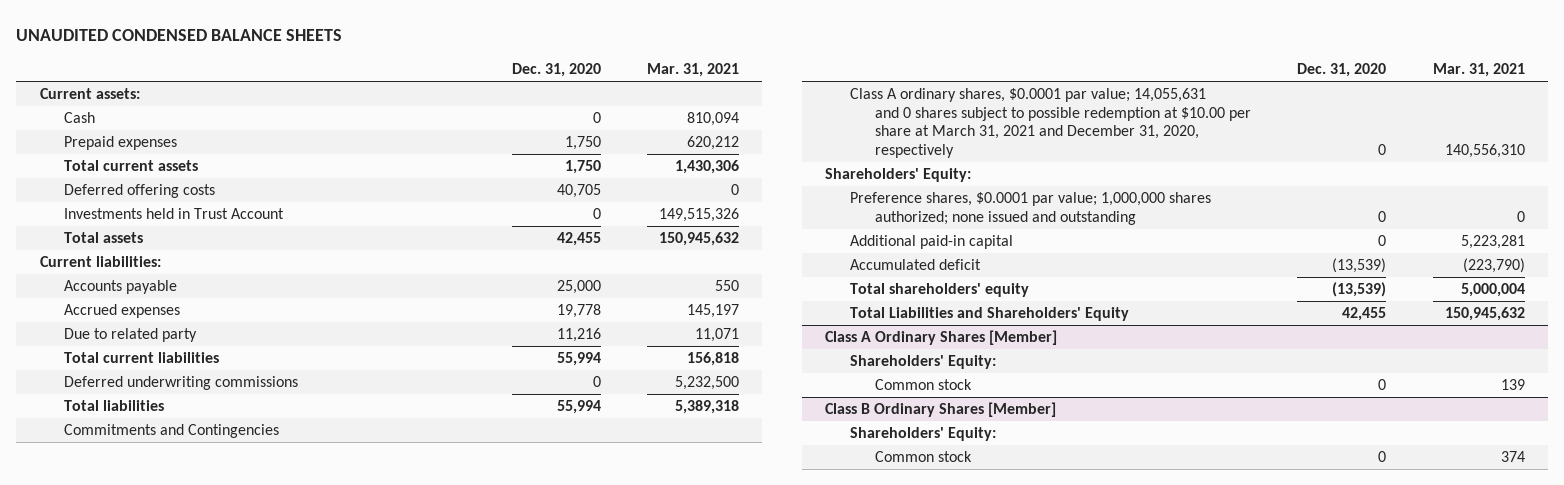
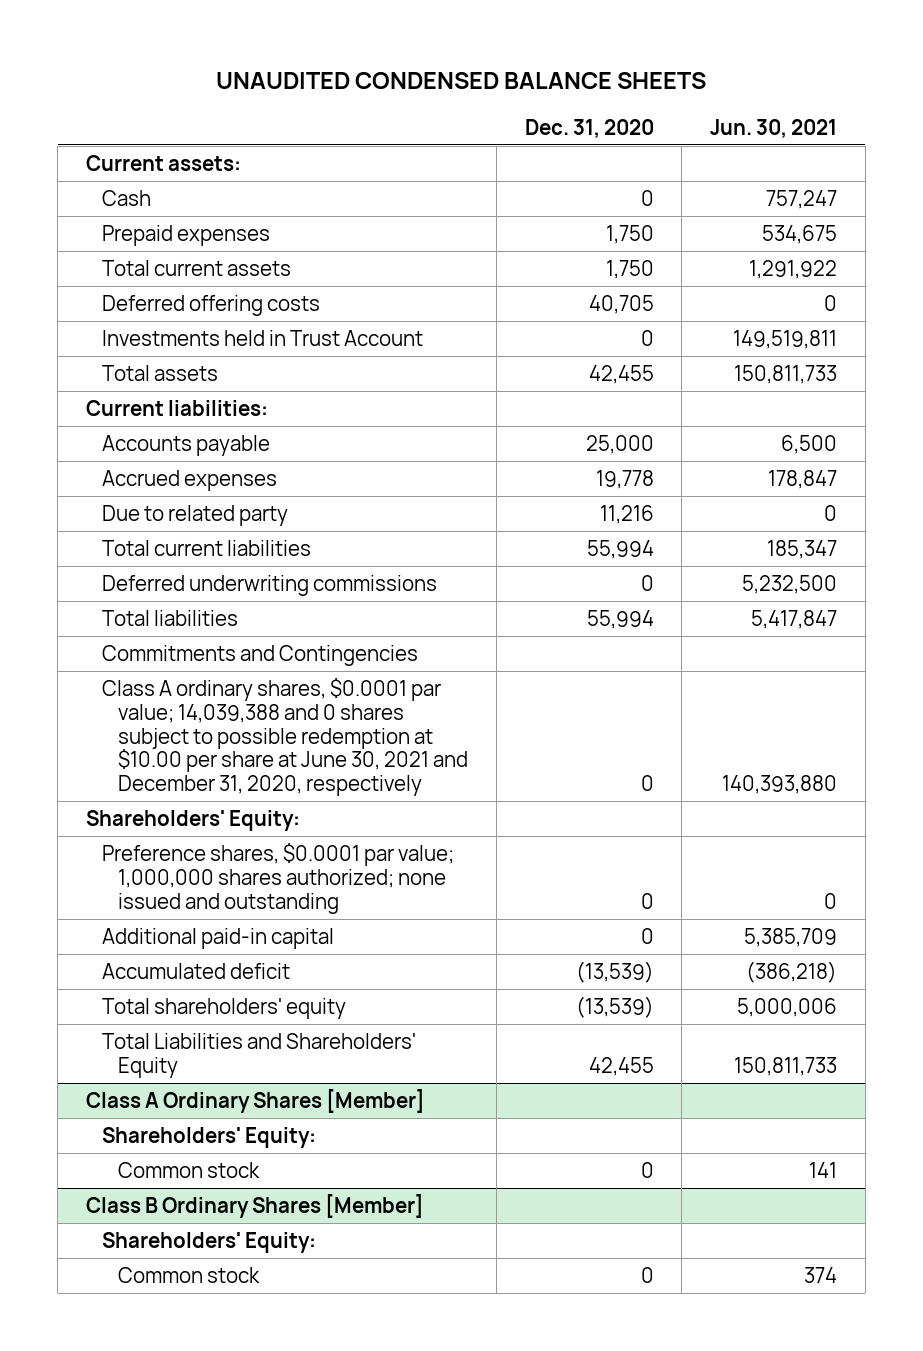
[647,63,740,78] Mar. 31, 2021 -> none
none -> [710,118,838,138] Jun. 30, 2021
[849,88,1251,159] Class A ordinary shares, $0.0001 par value; 14,055,631 and 0 shares subject to possible redemption at $10.00 per share at March 31, 2021 and December 31, 2020, respectively -> [102,677,469,797] Class A ordinary shares, $0.0001 par value; 14,039,388 and 0 shares subject to possible redemption at $10.00 per share at June 30, 2021 and December 31, 2020, respectively

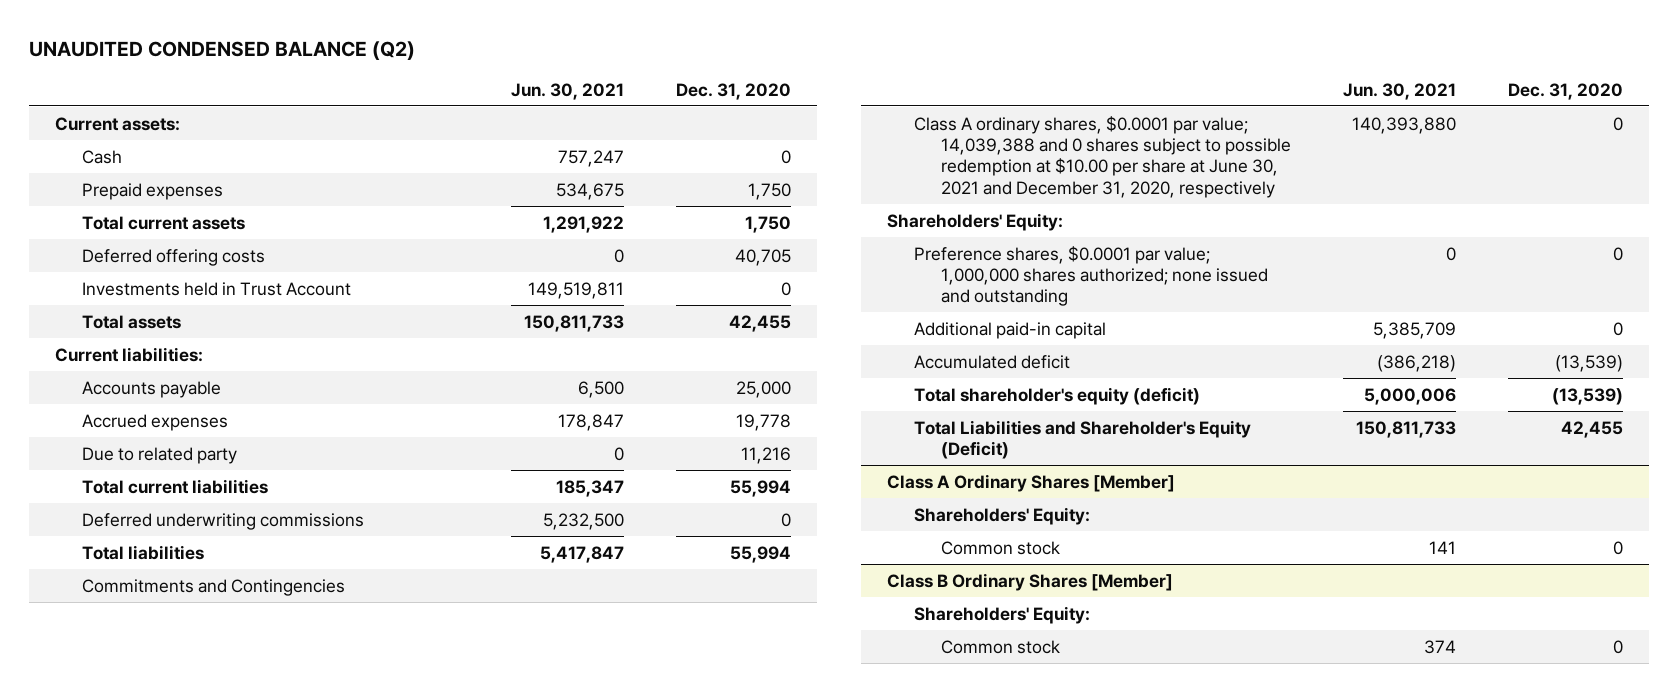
[216,72,707,90] UNAUDITED CONDENSED BALANCE SHEETS -> [28,40,415,60] UNAUDITED CONDENSED BALANCE (Q2)
[102,997,347,1019] Total shareholders' equity -> [913,386,1200,405] Total shareholder's equity (deficit)
[102,1032,417,1078] Total Liabilities and Shareholders' Equity -> [913,419,1251,459] Total Liabilities and Shareholder's Equity (Deficit)

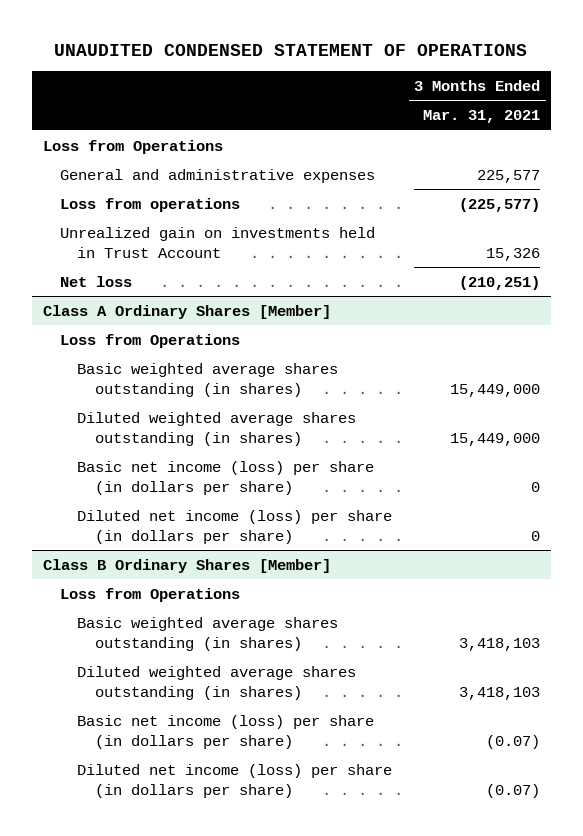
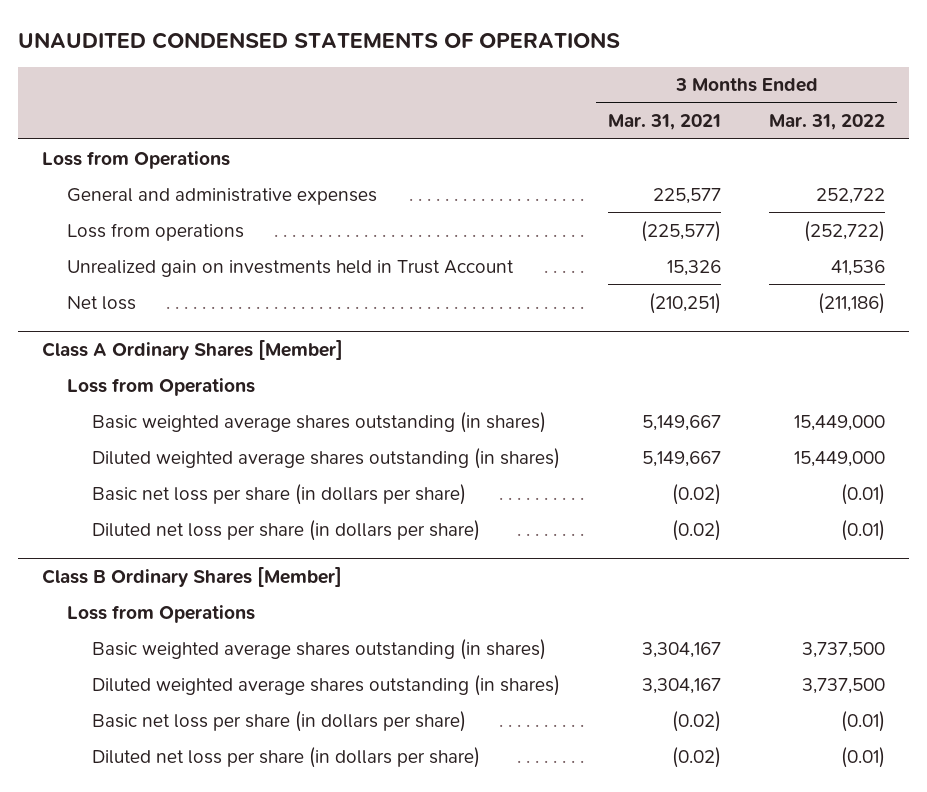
[54,43,528,56] UNAUDITED CONDENSED STATEMENT OF OPERATIONS -> [18,31,621,49] UNAUDITED CONDENSED STATEMENTS OF OPERATIONS
none -> [769,114,886,131] Mar. 31, 2022
[450,383,541,397] 15,449,000 -> [642,414,722,431] 5,149,667
[450,432,541,446] 15,449,000 -> [642,450,722,467] 5,149,667
[77,460,375,495] Basic net income (loss) per share (in dollars per share) -> [91,483,466,505] Basic net loss per share (in dollars per share)
[531,481,541,492] 0 -> [672,483,722,505] (0.02)
[77,509,393,544] Diluted net income (loss) per share (in dollars per share) -> [91,519,480,541] Diluted net loss per share (in dollars per share)
[531,530,541,541] 0 -> [672,519,722,541] (0.02)
[459,637,541,651] 3,418,103 -> [642,641,722,658] 3,304,167
[459,686,541,700] 3,418,103 -> [642,677,722,694] 3,304,167
[77,714,375,749] Basic net income (loss) per share (in dollars per share) -> [91,710,466,732] Basic net loss per share (in dollars per share)
[486,734,541,749] (0.07) -> [672,710,722,732] (0.02)
[77,763,393,798] Diluted net income (loss) per share (in dollars per share) -> [91,746,480,768] Diluted net loss per share (in dollars per share)
[486,783,541,798] (0.07) -> [672,746,722,768] (0.02)

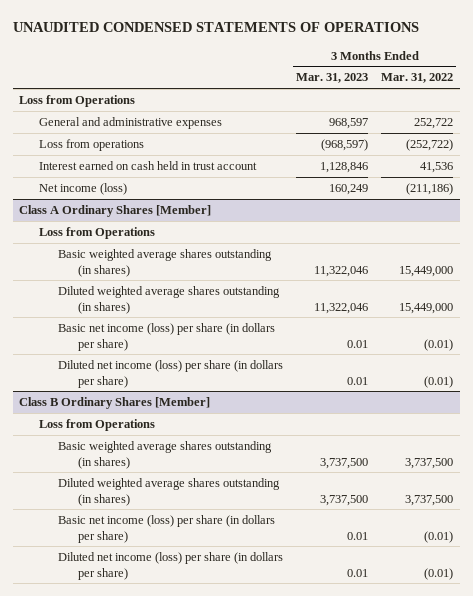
[608,114,722,131] Mar. 31, 2021 -> none
none -> [296,73,369,84] Mar. 31, 2023
[66,259,514,277] Unrealized gain on investments held in Trust Account -> [38,160,257,170] Interest earned on cash held in trust account
[66,295,136,310] Net loss -> [38,182,127,195] Net income (loss)
[91,483,466,505] Basic net loss per share (in dollars per share) -> [58,322,276,351] Basic net income (loss) per share (in dollars per share)
[91,519,480,541] Diluted net loss per share (in dollars per share) -> [58,359,284,388] Diluted net income (loss) per share (in dollars per share)
[91,710,466,732] Basic net loss per share (in dollars per share) -> [58,514,276,543] Basic net income (loss) per share (in dollars per share)
[91,746,480,768] Diluted net loss per share (in dollars per share) -> [58,551,284,580] Diluted net income (loss) per share (in dollars per share)

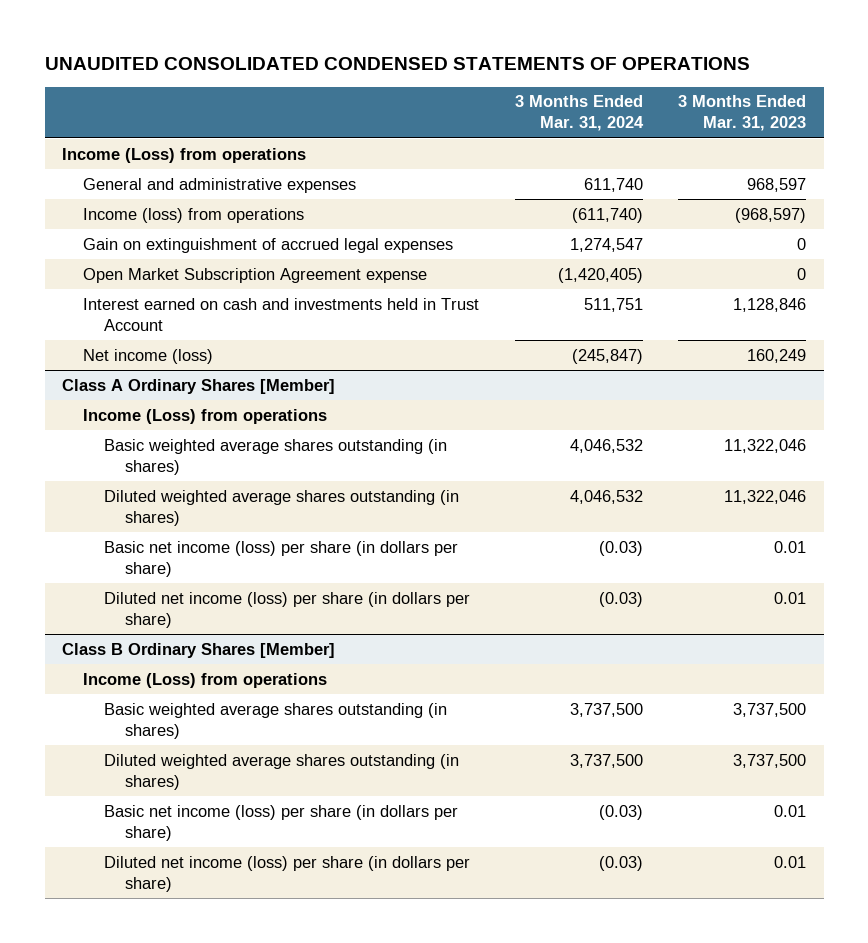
[12,22,419,33] UNAUDITED CONDENSED STATEMENTS OF OPERATIONS -> [44,57,750,71] UNAUDITED CONSOLIDATED CONDENSED STATEMENTS OF OPERATIONS
[381,73,454,84] Mar. 31, 2022 -> none
none -> [514,95,644,132] 3 Months Ended Mar. 31, 2024
[19,94,136,107] Loss from Operations -> [62,147,307,163] Income (Loss) from operations
[38,138,144,151] Loss from operations -> [83,207,305,223] Income (loss) from operations
none -> [83,237,454,253] Gain on extinguishment of accrued legal expenses
none -> [83,267,428,283] Open Market Subscription Agreement expense
[38,160,257,170] Interest earned on cash held in trust account -> [83,297,480,331] Interest earned on cash and investments held in Trust Account
[38,226,155,239] Loss from Operations -> [83,408,328,424] Income (Loss) from operations
[38,418,155,431] Loss from Operations -> [83,672,328,688] Income (Loss) from operations

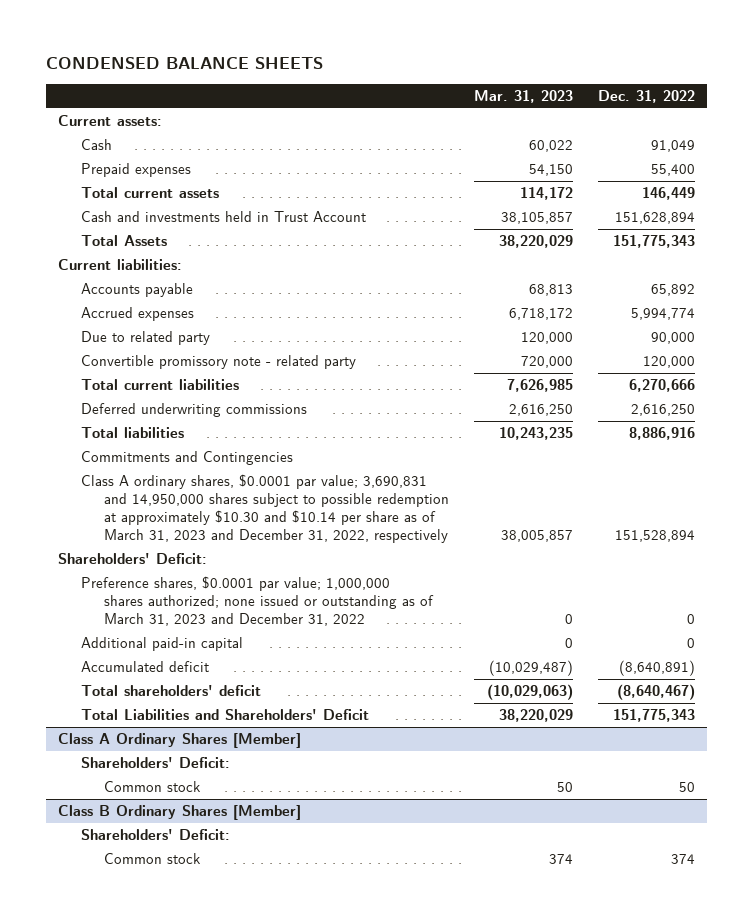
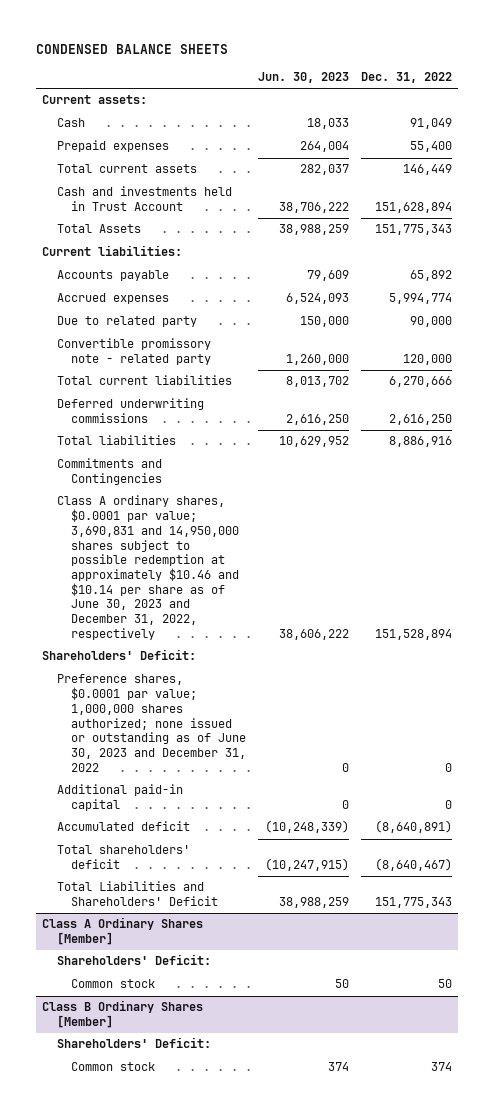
[473,89,573,103] Mar. 31, 2023 -> none
none -> [258,72,350,84] Jun. 30, 2023
[81,474,450,544] Class A ordinary shares, $0.0001 par value; 3,690,831 and 14,950,000 shares subject to possible redemption at approximately $10.30 and $10.14 per share as of March 31, 2023 and December 31, 2022, respectively -> [56,495,240,640] Class A ordinary shares, $0.0001 par value; 3,690,831 and 14,950,000 shares subject to possible redemption at approximately $10.46 and $10.14 per share as of June 30, 2023 and December 31, 2022, respectively
[81,576,435,627] Preference shares, $0.0001 par value; 1,000,000 shares authorized; none issued or outstanding as of March 31, 2023 and December 31, 2022 -> [56,674,247,772] Preference shares, $0.0001 par value; 1,000,000 shares authorized; none issued or outstanding as of June 30, 2023 and December 31, 2022

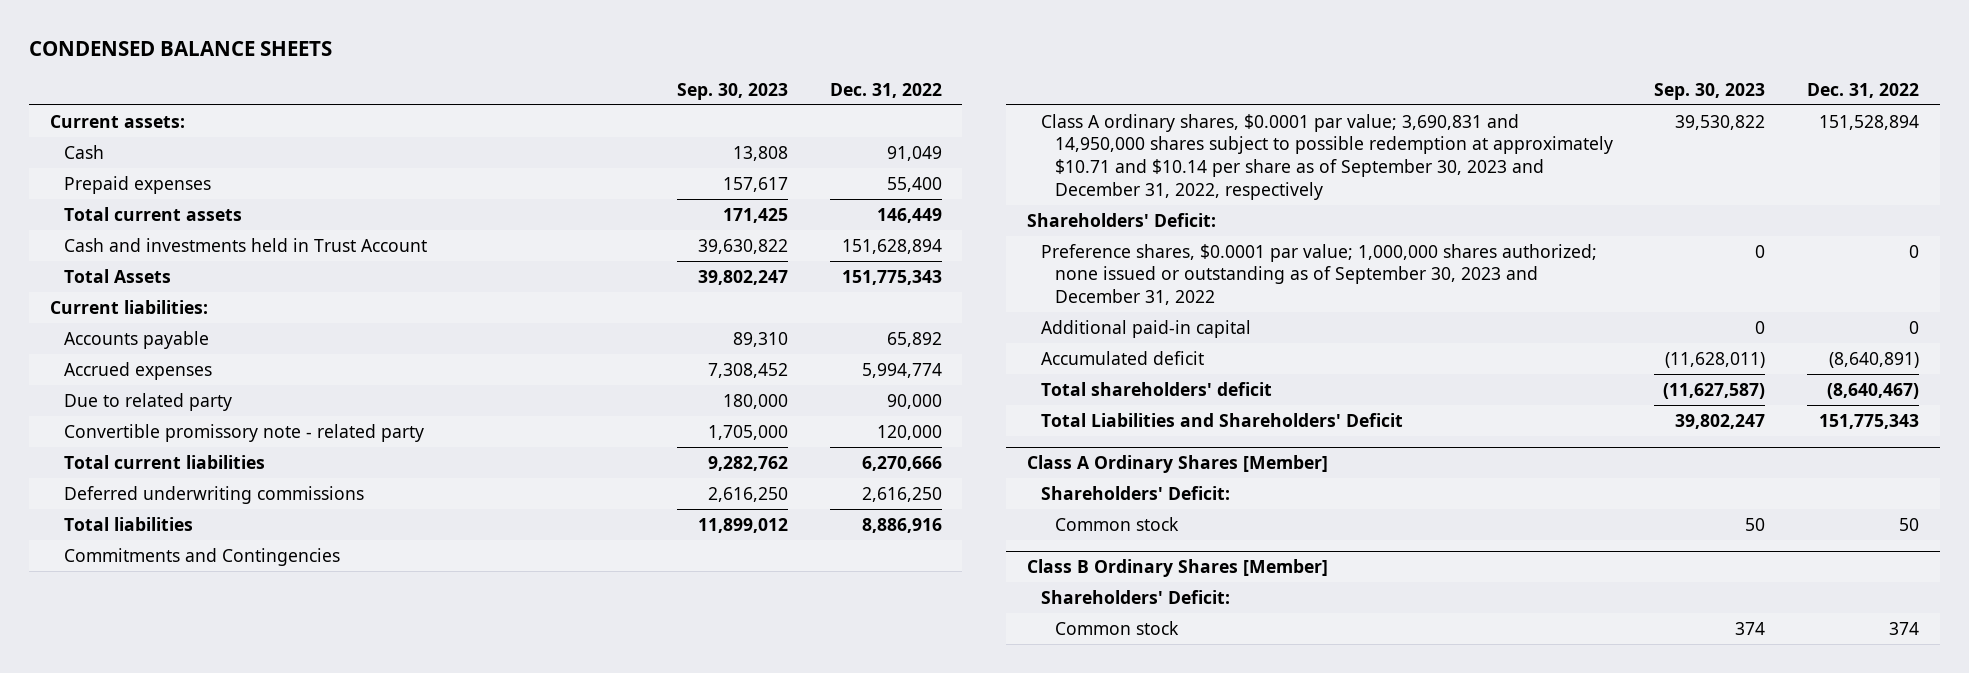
[258,72,350,84] Jun. 30, 2023 -> none
none -> [677,82,789,100] Sep. 30, 2023
[56,495,240,640] Class A ordinary shares, $0.0001 par value; 3,690,831 and 14,950,000 shares subject to possible redemption at approximately $10.46 and $10.14 per share as of June 30, 2023 and December 31, 2022, respectively -> [1041,113,1613,200] Class A ordinary shares, $0.0001 par value; 3,690,831 and 14,950,000 shares subject to possible redemption at approximately $10.71 and $10.14 per share as of September 30, 2023 and December 31, 2022, respectively
[56,674,247,772] Preference shares, $0.0001 par value; 1,000,000 shares authorized; none issued or outstanding as of June 30, 2023 and December 31, 2022 -> [1041,243,1598,306] Preference shares, $0.0001 par value; 1,000,000 shares authorized; none issued or outstanding as of September 30, 2023 and December 31, 2022

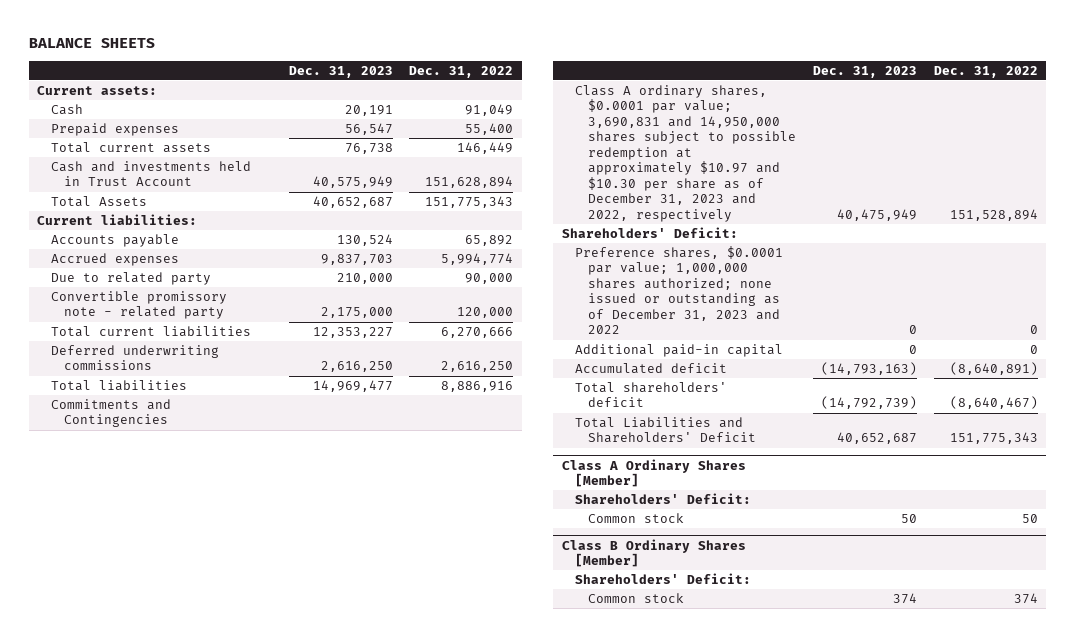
[29,41,333,57] CONDENSED BALANCE SHEETS -> [28,38,155,49] BALANCE SHEETS
[677,82,789,100] Sep. 30, 2023 -> none
none -> [288,65,393,78] Dec. 31, 2023
[1041,113,1613,200] Class A ordinary shares, $0.0001 par value; 3,690,831 and 14,950,000 shares subject to possible redemption at approximately $10.71 and $10.14 per share as of September 30, 2023 and December 31, 2022, respectively -> [574,84,797,222] Class A ordinary shares, $0.0001 par value; 3,690,831 and 14,950,000 shares subject to possible redemption at approximately $10.97 and $10.30 per share as of December 31, 2023 and 2022, respectively
[1041,243,1598,306] Preference shares, $0.0001 par value; 1,000,000 shares authorized; none issued or outstanding as of September 30, 2023 and December 31, 2022 -> [574,245,783,335] Preference shares, $0.0001 par value; 1,000,000 shares authorized; none issued or outstanding as of December 31, 2023 and 2022

